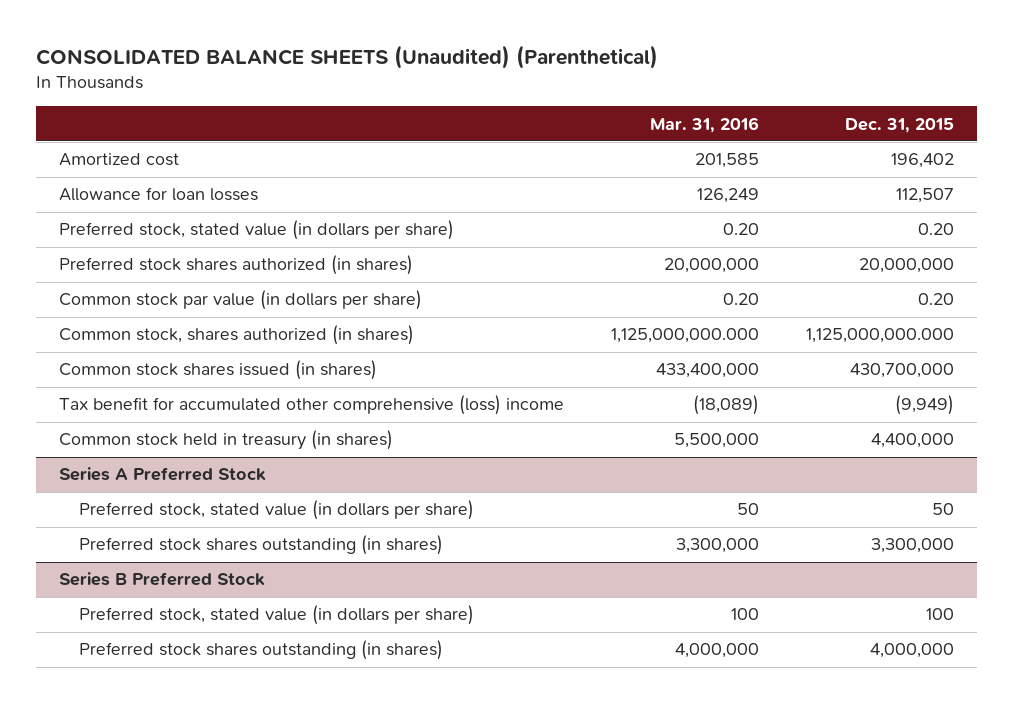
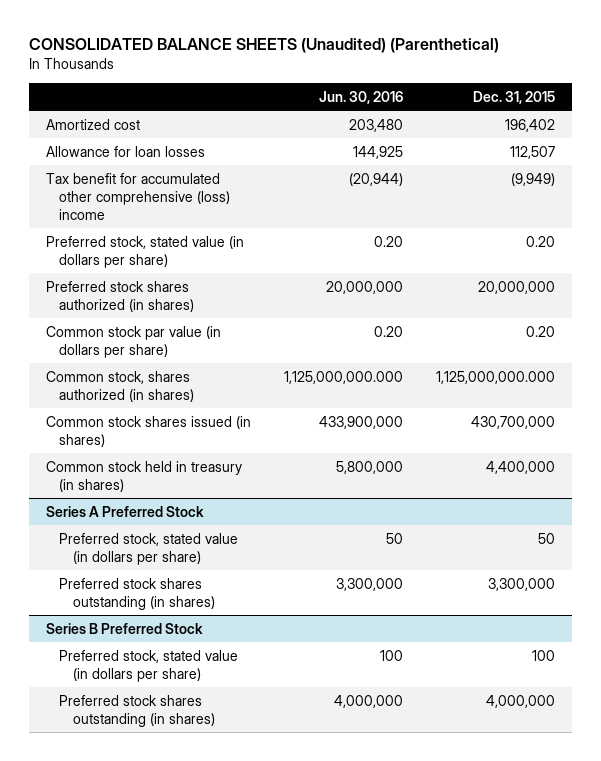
[649,116,759,133] Mar. 31, 2016 -> none
none -> [318,90,403,104] Jun. 30, 2016
[59,395,565,416] Tax benefit for accumulated other comprehensive (loss) income -> [45,172,231,220] Tax benefit for accumulated other comprehensive (loss) income

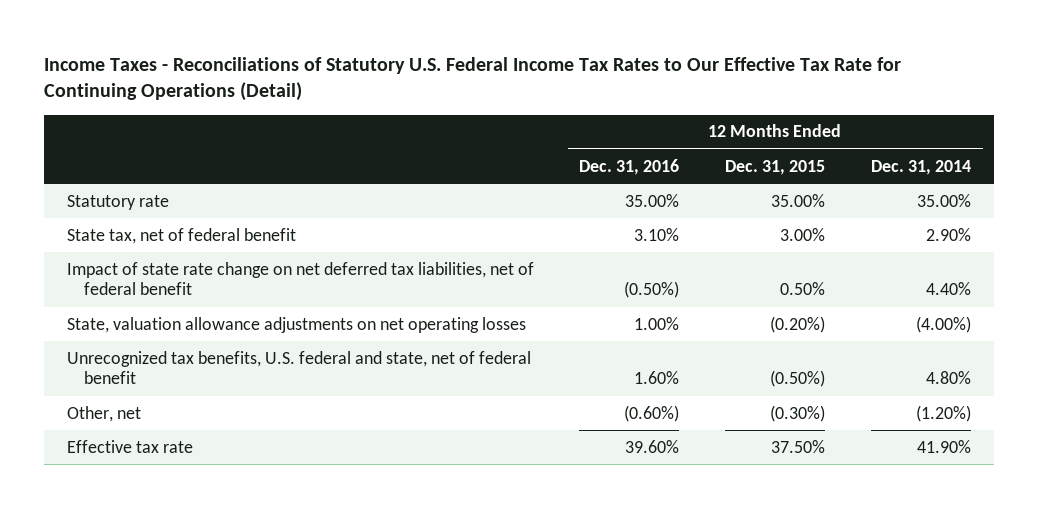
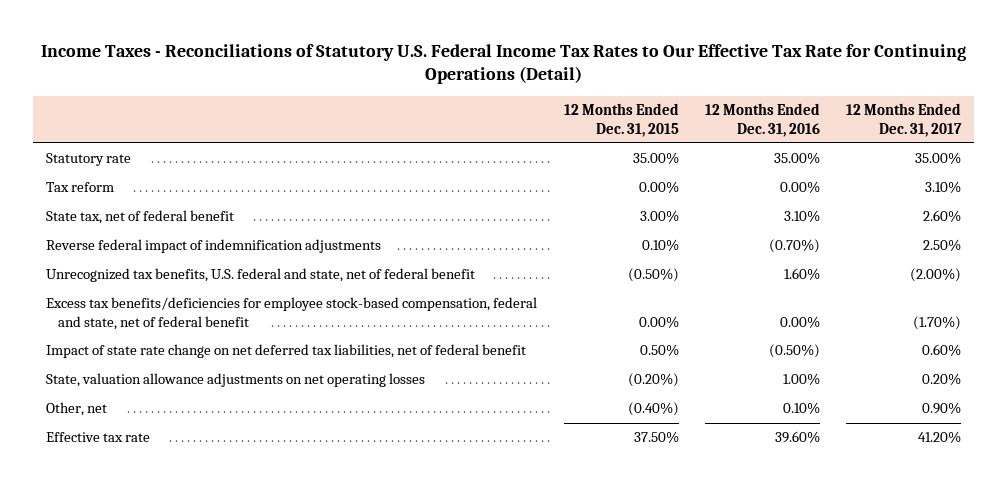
[871,159,972,175] Dec. 31, 2014 -> none
none -> [846,102,963,137] 12 Months Ended Dec. 31, 2017
none -> [46,182,115,193] Tax reform
none -> [46,239,382,254] Reverse federal impact of indemnification adjustments
[66,350,531,385] Unrecognized tax benefits, U.S. federal and state, net of federal benefit -> [46,268,476,283] Unrecognized tax benefits, U.S. federal and state, net of federal benefit
none -> [46,297,538,331] Excess tax benefits/deficiencies for employee stock-based compensation, federal and state, net of federal benefit
[624,404,680,422] (0.60%) -> [782,402,820,415] 0.10%
[770,404,826,422] (0.30%) -> [627,402,679,417] (0.40%)

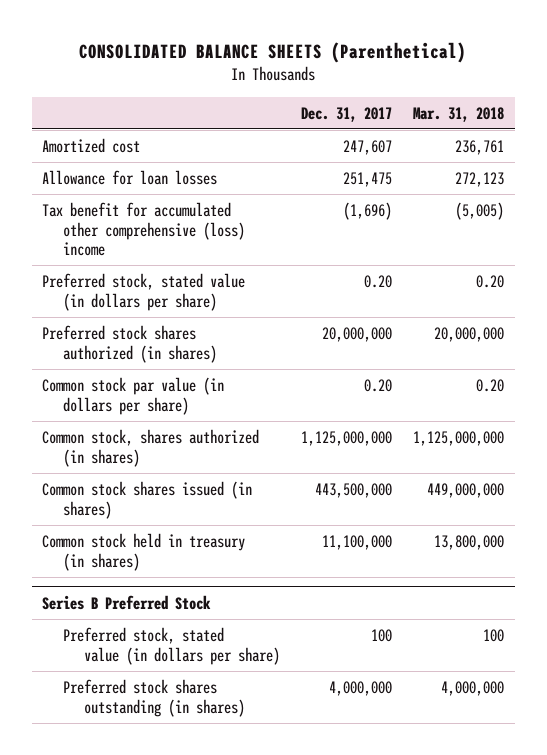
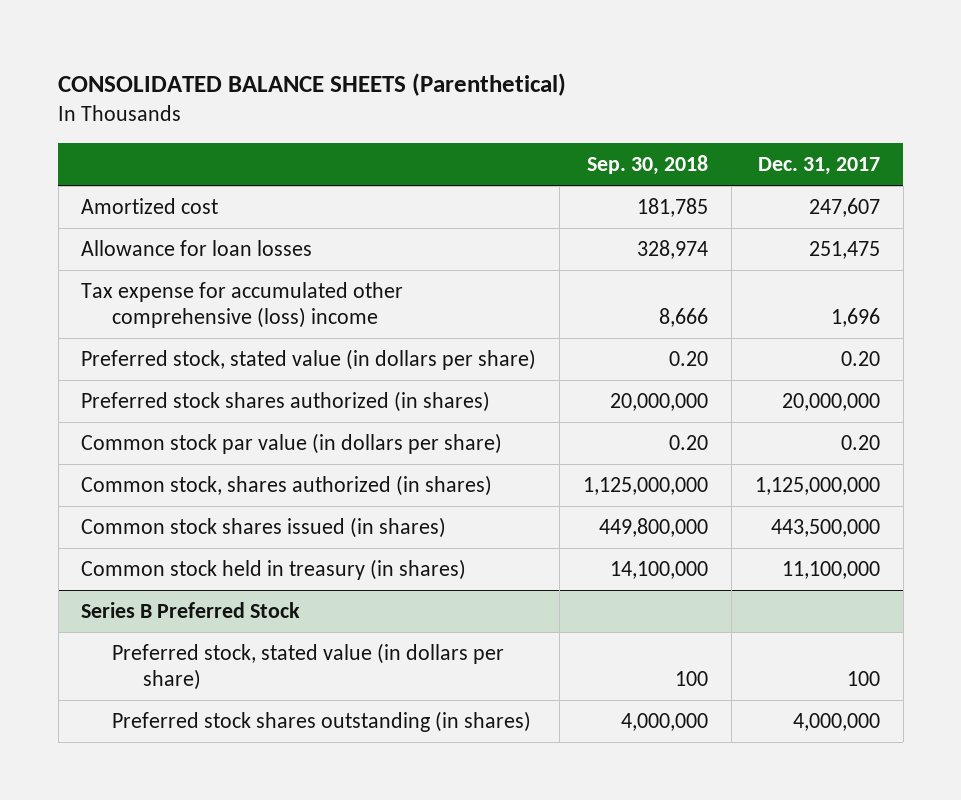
[413,106,505,122] Mar. 31, 2018 -> none
none -> [587,154,709,175] Sep. 30, 2018
[42,201,246,257] Tax benefit for accumulated other comprehensive (loss) income -> [81,282,404,328] Tax expense for accumulated other comprehensive (loss) income
[343,201,393,220] (1,696) -> [830,307,880,327] 1,696

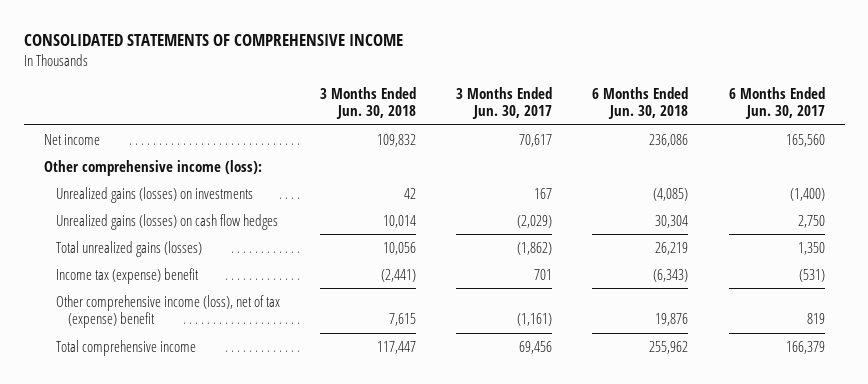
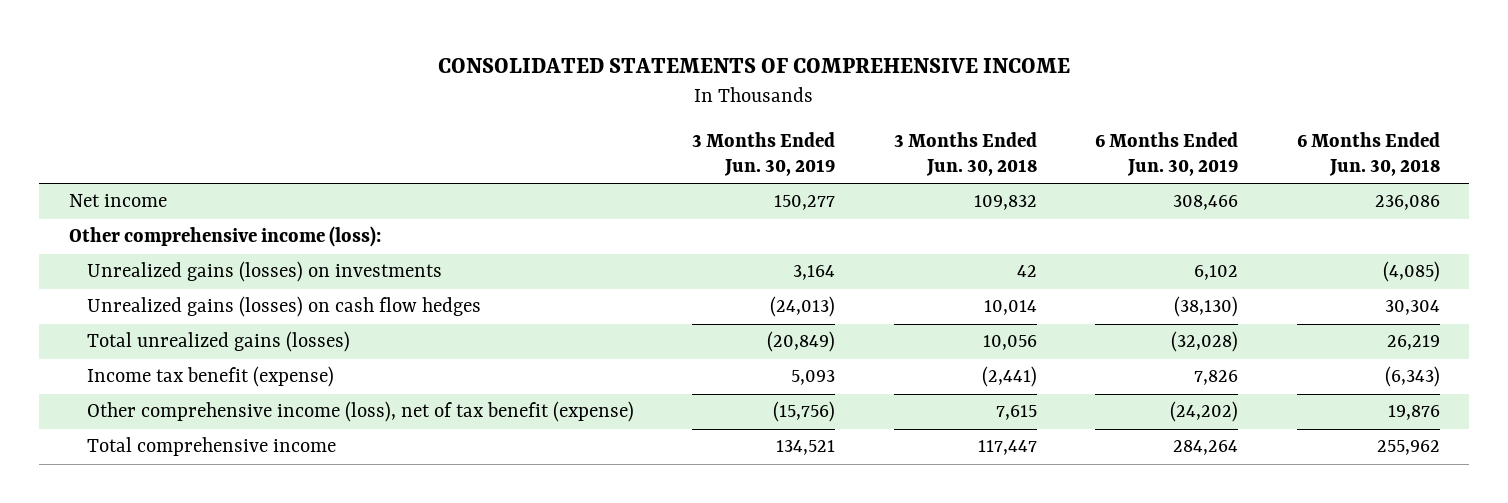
[456,86,553,120] 3 Months Ended Jun. 30, 2017 -> none
[728,86,825,120] 6 Months Ended Jun. 30, 2017 -> none
none -> [692,131,836,177] 3 Months Ended Jun. 30, 2019
none -> [1095,131,1239,177] 6 Months Ended Jun. 30, 2019
[55,267,199,284] Income tax (expense) benefit -> [86,366,334,388] Income tax benefit (expense)
[55,294,280,329] Other comprehensive income (loss), net of tax (expense) benefit -> [86,401,634,423] Other comprehensive income (loss), net of tax benefit (expense)

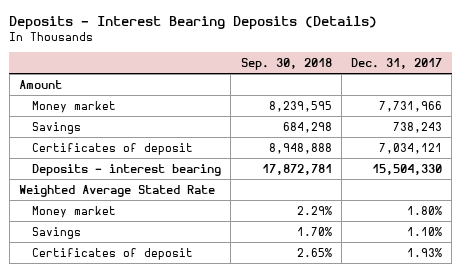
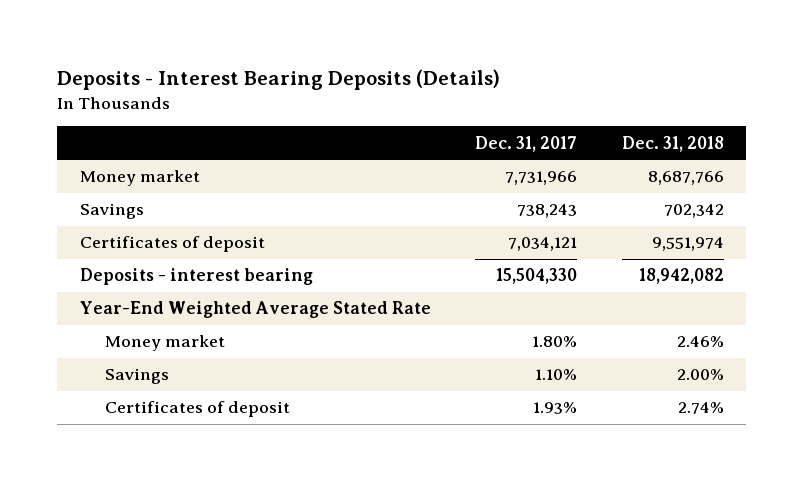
[240,57,332,70] Sep. 30, 2018 -> none
none -> [621,135,724,152] Dec. 31, 2018
[18,79,62,89] Amount -> none
[18,184,215,197] Weighted Average Stated Rate -> [79,301,431,319] Year-End Weighted Average Stated Rate

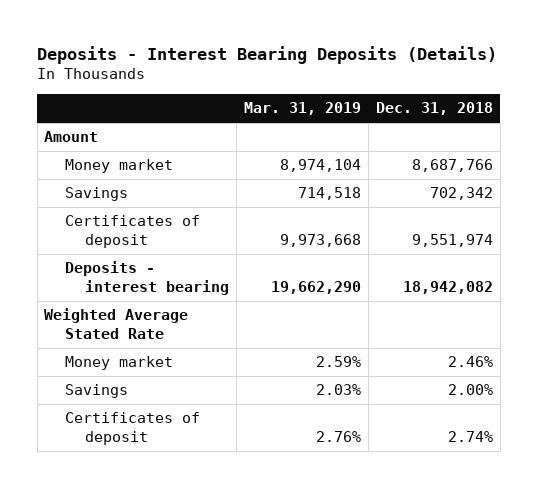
[475,135,578,152] Dec. 31, 2017 -> none
none -> [244,102,362,116] Mar. 31, 2019
none -> [44,131,99,143] Amount
[79,301,431,319] Year-End Weighted Average Stated Rate -> [44,308,189,339] Weighted Average Stated Rate

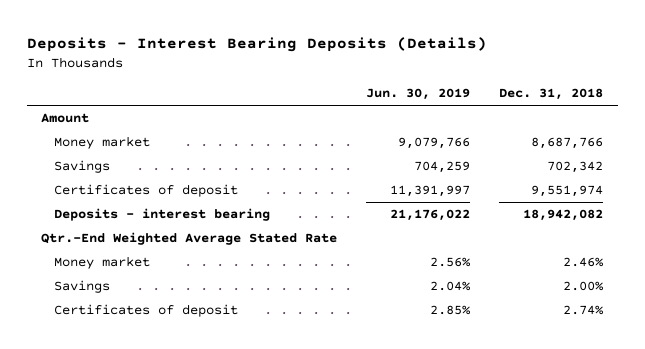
[244,102,362,116] Mar. 31, 2019 -> none
none -> [366,88,471,101] Jun. 30, 2019
[44,308,189,339] Weighted Average Stated Rate -> [41,232,338,246] Qtr.-End Weighted Average Stated Rate

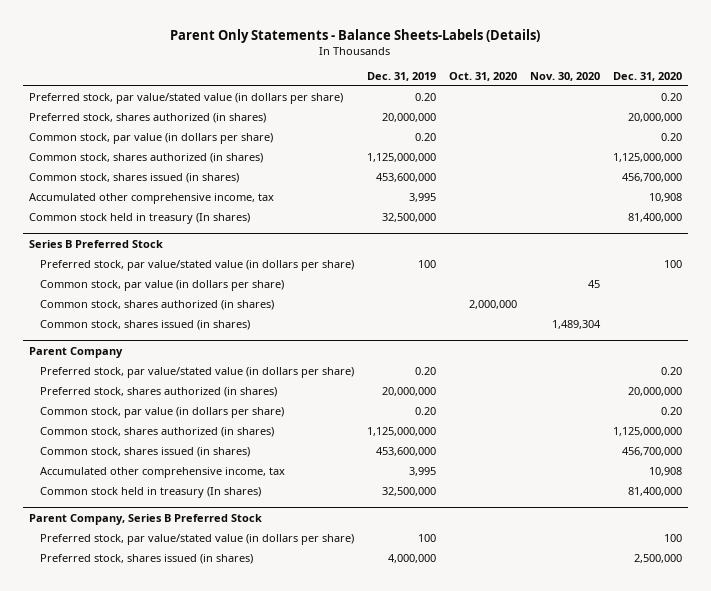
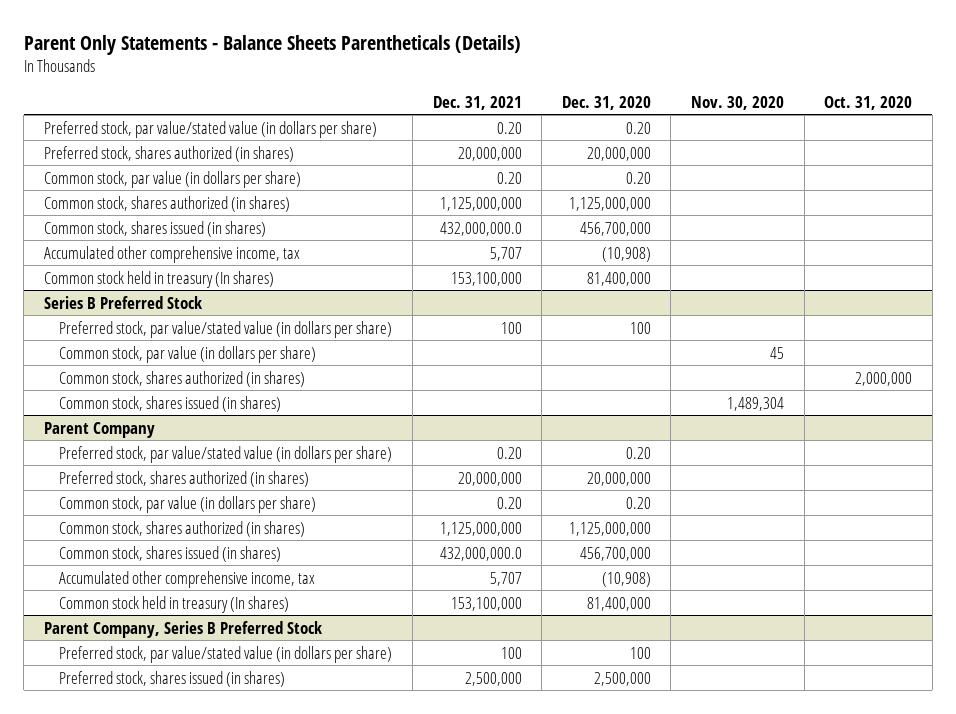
[170,28,541,43] Parent Only Statements - Balance Sheets-Labels (Details) -> [23,34,521,55] Parent Only Statements - Balance Sheets Parentheticals (Details)
[366,71,436,81] Dec. 31, 2019 -> none
none -> [432,95,522,110] Dec. 31, 2021
[648,192,682,202] 10,908 -> [601,246,651,262] (10,908)
[648,466,682,476] 10,908 -> [601,571,651,587] (10,908)

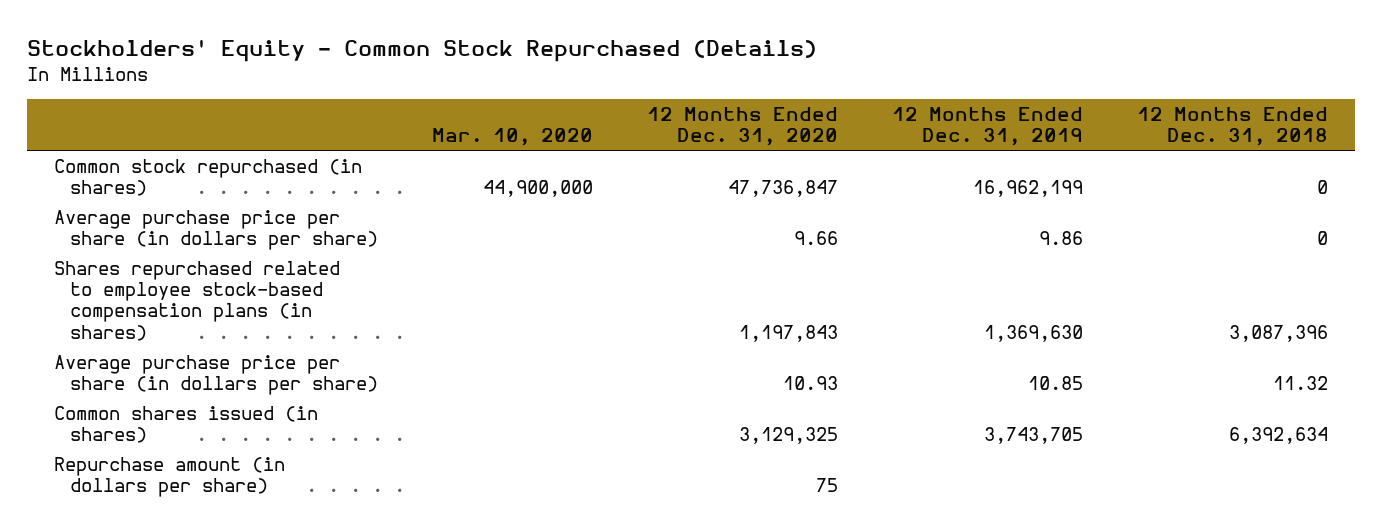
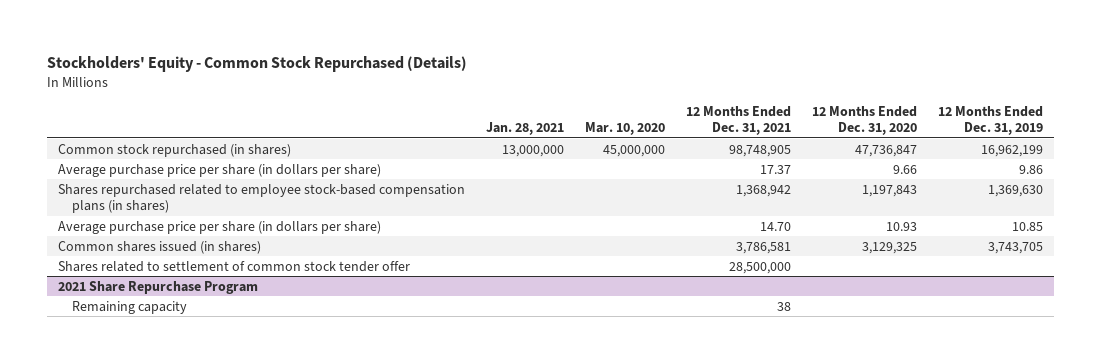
[1136,106,1328,147] 12 Months Ended Dec. 31, 2018 -> none
none -> [485,122,564,136] Jan. 28, 2021
none -> [685,105,791,136] 12 Months Ended Dec. 31, 2021
[482,180,593,198] 44,900,000 -> [602,144,665,157] 45,000,000
[54,456,286,498] Repurchase amount (in dollars per share) -> none
none -> [57,260,410,272] Shares related to settlement of common stock tender offer
none -> [57,280,258,294] 2021 Share Repurchase Program
none -> [72,300,188,314] Remaining capacity

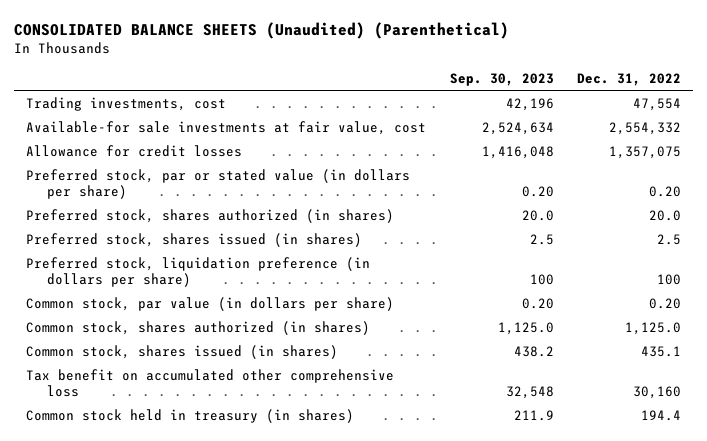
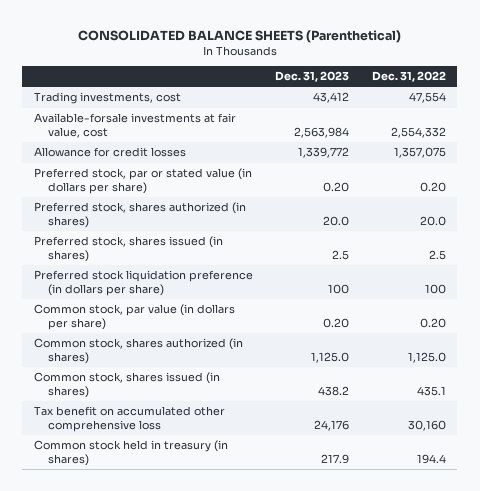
[13,21,509,39] CONSOLIDATED BALANCE SHEETS (Unaudited) (Parenthetical) -> [77,29,401,43] CONSOLIDATED BALANCE SHEETS (Parenthetical)
[449,73,554,87] Sep. 30, 2023 -> none
none -> [275,71,350,83] Dec. 31, 2023
[25,120,426,135] Available-for sale investments at fair value, cost -> [33,113,236,138] Available-forsale investments at fair value, cost
[25,256,370,287] Preferred stock, liquidation preference (in dollars per share) -> [33,270,253,296] Preferred stock liquidation preference (in dollars per share)

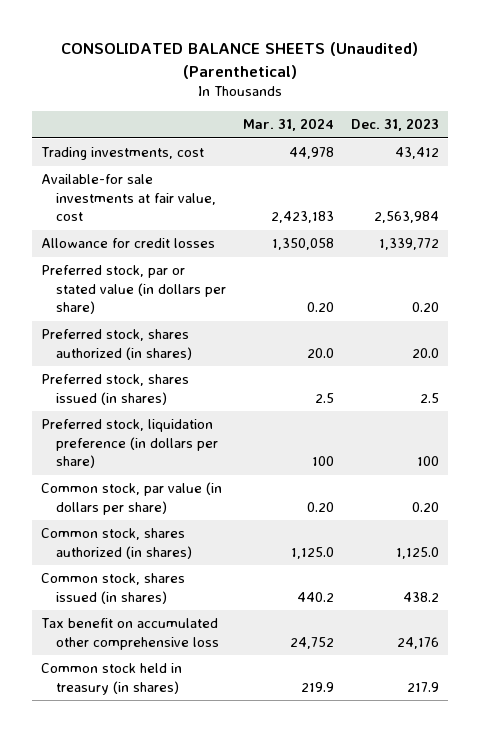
[77,29,401,43] CONSOLIDATED BALANCE SHEETS (Parenthetical) -> [61,42,419,79] CONSOLIDATED BALANCE SHEETS (Unaudited) (Parenthetical)
[371,71,446,83] Dec. 31, 2022 -> none
none -> [243,118,335,132] Mar. 31, 2024
[33,113,236,138] Available-forsale investments at fair value, cost -> [40,174,216,222] Available-for sale investments at fair value, cost
[33,270,253,296] Preferred stock liquidation preference (in dollars per share) -> [40,419,218,469] Preferred stock, liquidation preference (in dollars per share)

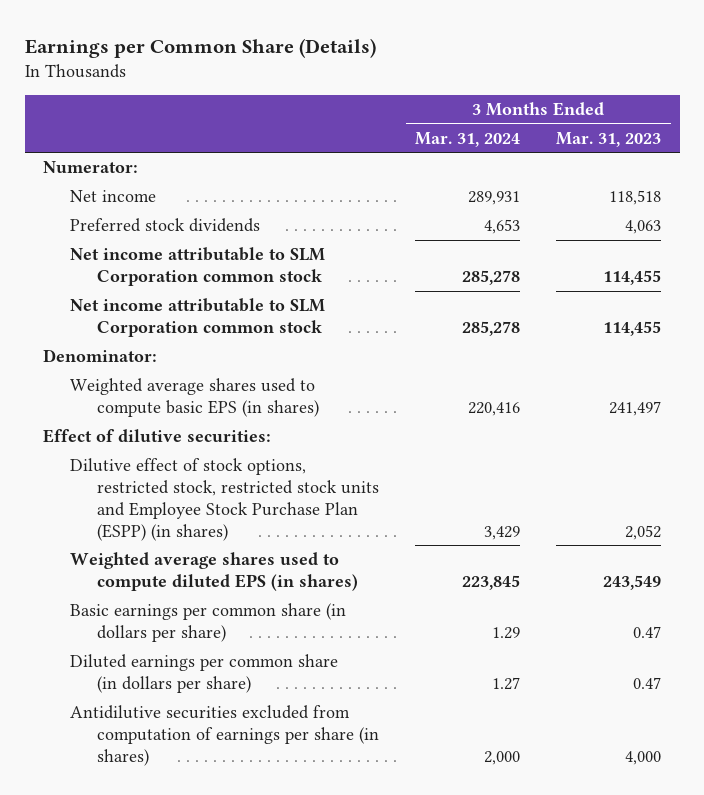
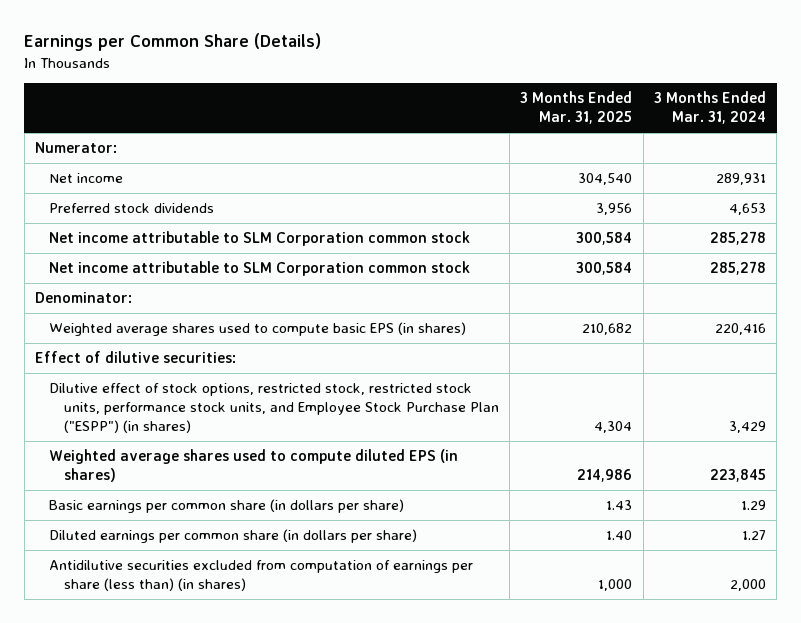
[556,131,662,147] Mar. 31, 2023 -> none
none -> [520,91,633,125] 3 Months Ended Mar. 31, 2025
[69,458,379,541] Dilutive effect of stock options, restricted stock, restricted stock units and Employee Stock Purchase Plan (ESPP) (in shares) -> [49,383,499,433] Dilutive effect of stock options, restricted stock, restricted stock units, performance stock units, and Employee Stock Purchase Plan ("ESPP") (in shares)
[69,705,379,766] Antidilutive securities excluded from computation of earnings per share (in shares) -> [49,560,474,592] Antidilutive securities excluded from computation of earnings per share (less than) (in shares)

